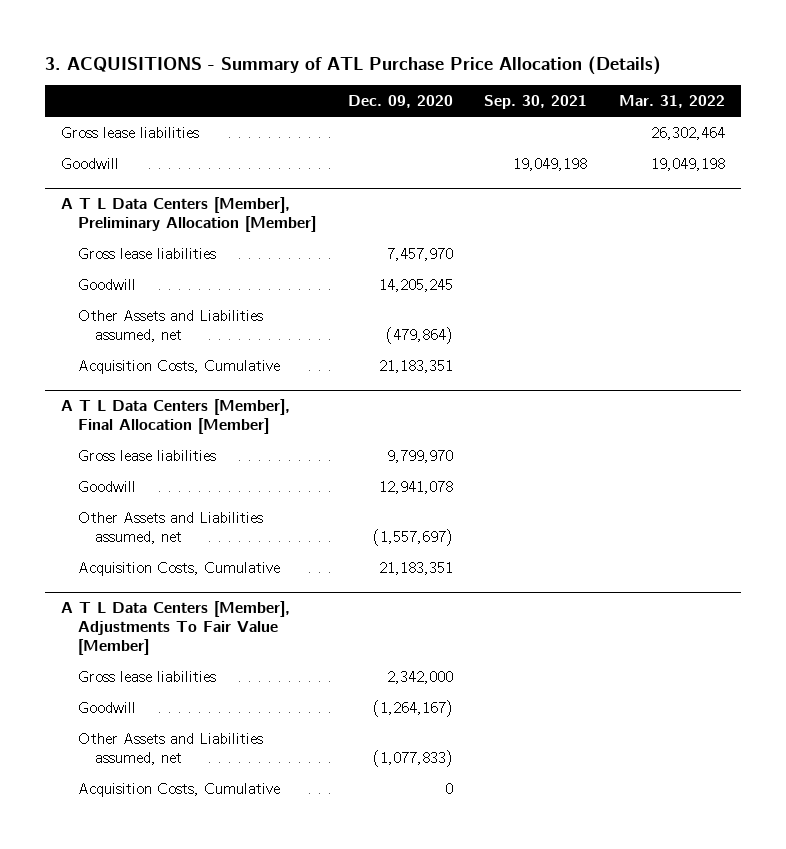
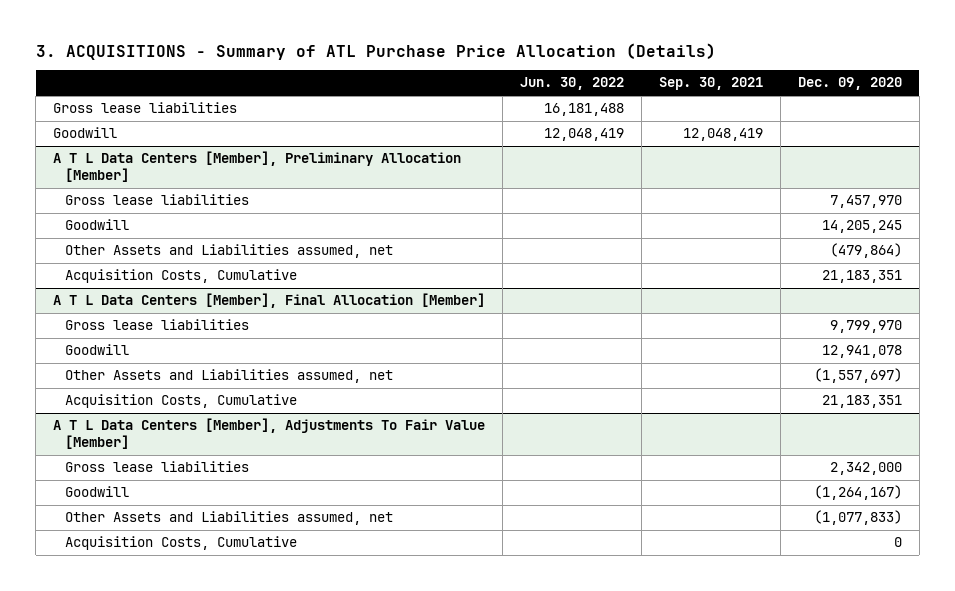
[618,95,725,109] Mar. 31, 2022 -> none
none -> [520,77,625,91] Jun. 30, 2022
[513,157,588,171] 19,049,198 -> [683,128,764,142] 12,048,419

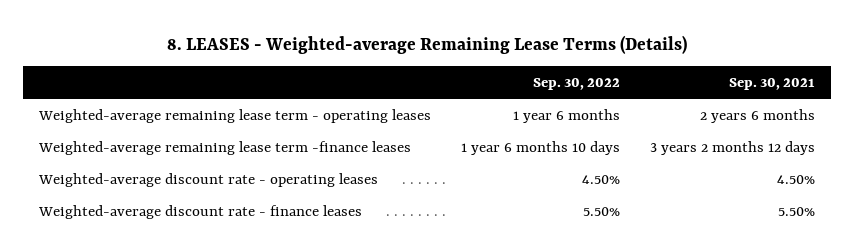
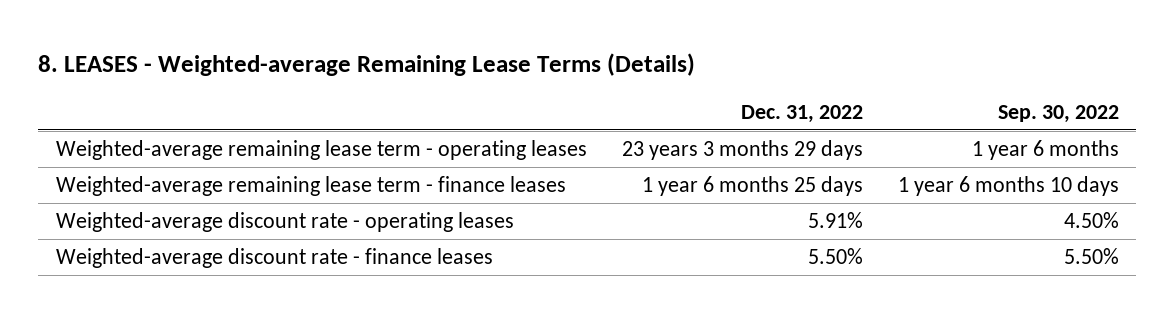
[729,78,816,91] Sep. 30, 2021 -> none
none -> [740,105,863,124] Dec. 31, 2022
[37,140,411,155] Weighted-average remaining lease term -finance leases -> [55,175,566,196] Weighted-average remaining lease term - finance leases

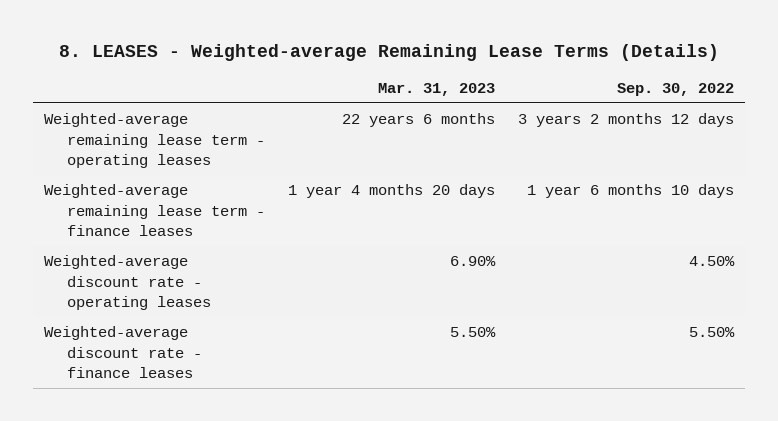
[740,105,863,124] Dec. 31, 2022 -> none
none -> [377,83,495,97] Mar. 31, 2023
[971,139,1119,160] 1 year 6 months -> [517,113,734,128] 3 years 2 months 12 days

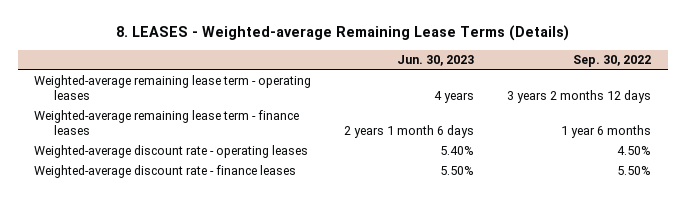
[377,83,495,97] Mar. 31, 2023 -> none
none -> [397,55,475,67] Jun. 30, 2023
[526,184,734,199] 1 year 6 months 10 days -> [561,125,652,139] 1 year 6 months

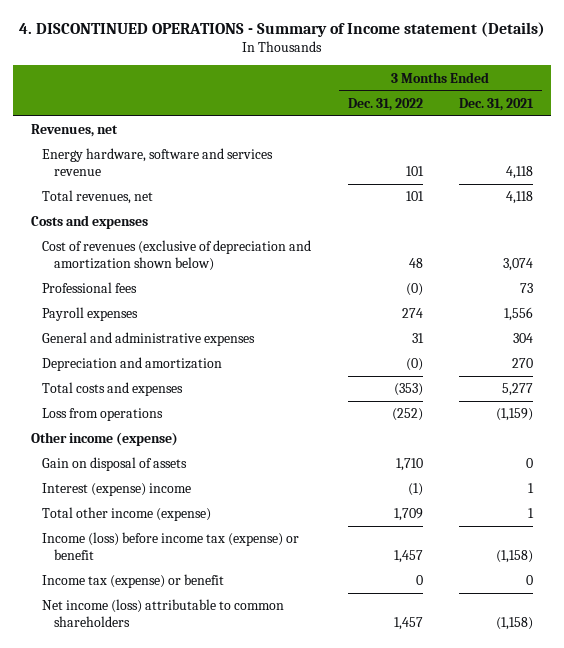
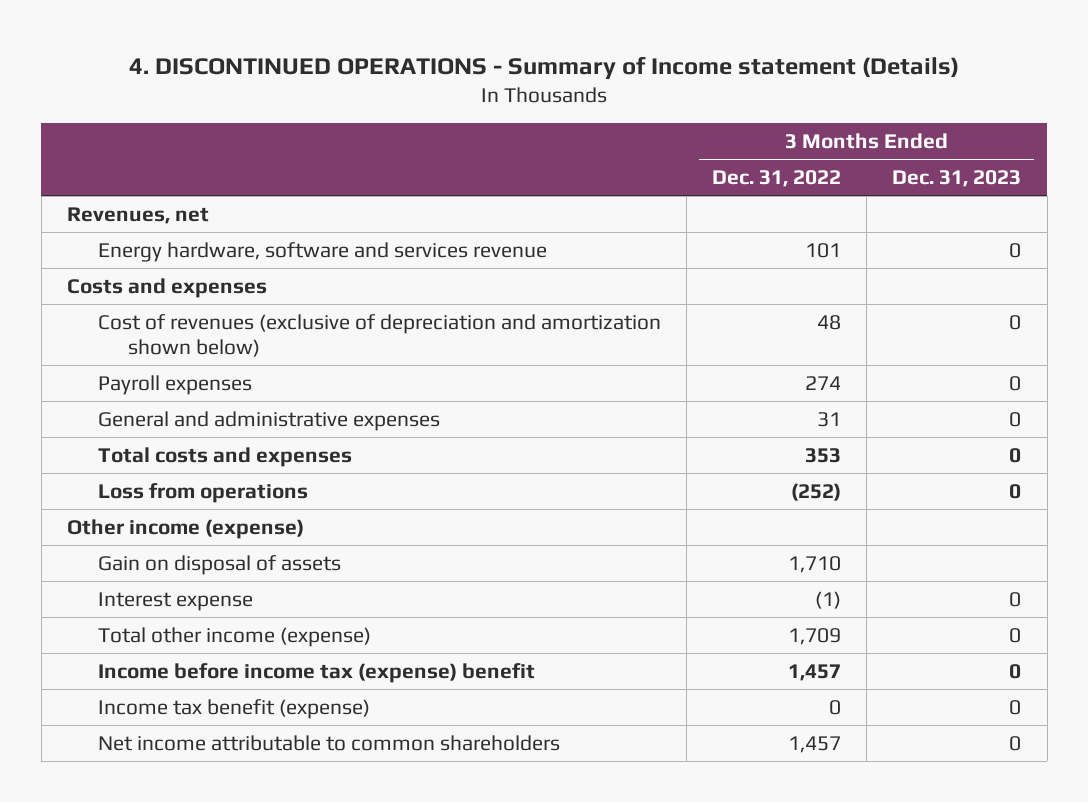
[459,97,535,111] Dec. 31, 2021 -> none
none -> [892,170,1022,188] Dec. 31, 2023
[42,190,154,205] Total revenues, net -> none
[42,282,138,294] Professional fees -> none
[42,357,223,372] Depreciation and amortization -> none
[393,383,423,397] (353) -> [805,447,842,463] 353
[42,483,192,497] Interest (expense) income -> [97,591,253,611] Interest expense
[42,532,300,561] Income (loss) before income tax (expense) or benefit -> [97,662,535,683] Income before income tax (expense) benefit
[42,574,225,589] Income tax (expense) or benefit -> [97,698,370,719] Income tax benefit (expense)
[42,599,285,628] Net income (loss) attributable to common shareholders -> [97,734,560,751] Net income attributable to common shareholders

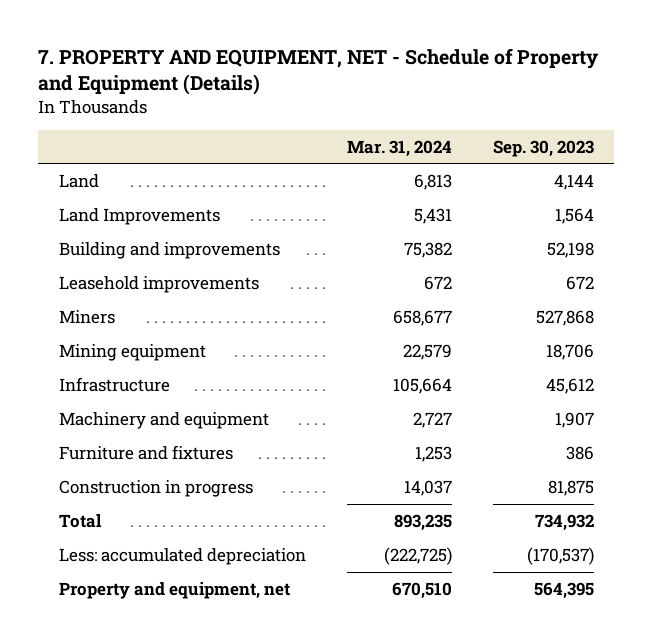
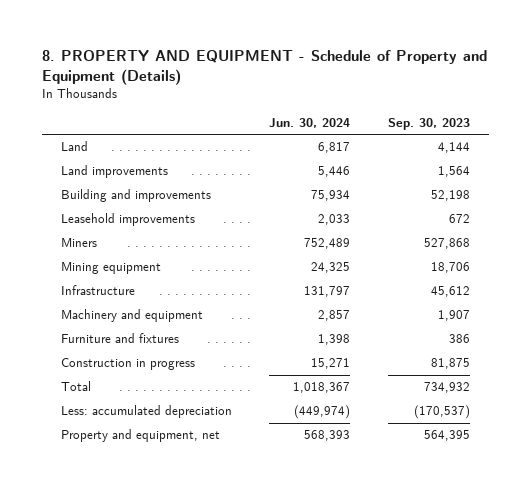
[38,48,600,96] 7. PROPERTY AND EQUIPMENT, NET - Schedule of Property and Equipment (Details) -> [41,50,487,85] 8. PROPERTY AND EQUIPMENT - Schedule of Property and Equipment (Details)
[346,139,452,157] Mar. 31, 2024 -> none
none -> [269,117,351,128] Jun. 30, 2024
[58,207,220,225] Land Improvements -> [60,165,168,179] Land improvements

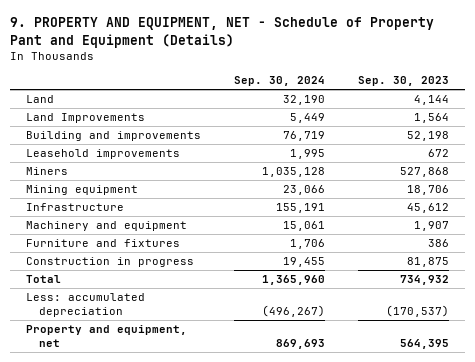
[41,50,487,85] 8. PROPERTY AND EQUIPMENT - Schedule of Property and Equipment (Details) -> [9,17,434,48] 9. PROPERTY AND EQUIPMENT, NET - Schedule of Property Pant and Equipment (Details)
[269,117,351,128] Jun. 30, 2024 -> none
none -> [234,76,326,87] Sep. 30, 2024
[60,165,168,179] Land improvements -> [26,113,146,124] Land Improvements

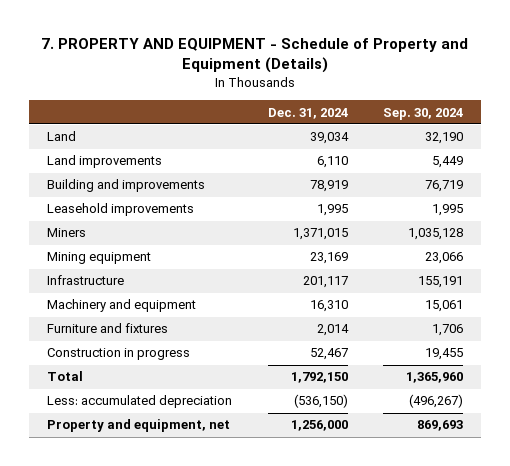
[9,17,434,48] 9. PROPERTY AND EQUIPMENT, NET - Schedule of Property Pant and Equipment (Details) -> [41,38,469,74] 7. PROPERTY AND EQUIPMENT - Schedule of Property and Equipment (Details)
[357,76,449,87] Sep. 30, 2023 -> none
none -> [267,107,348,119] Dec. 31, 2024
[26,113,146,124] Land Improvements -> [46,155,162,169] Land improvements

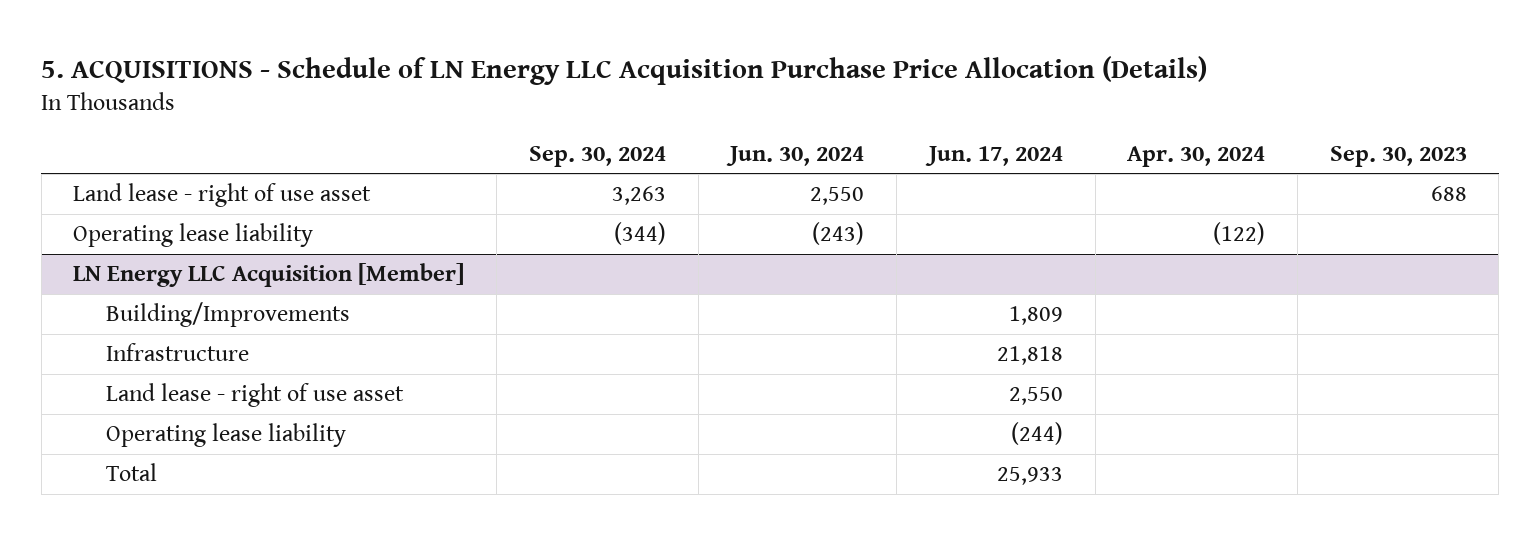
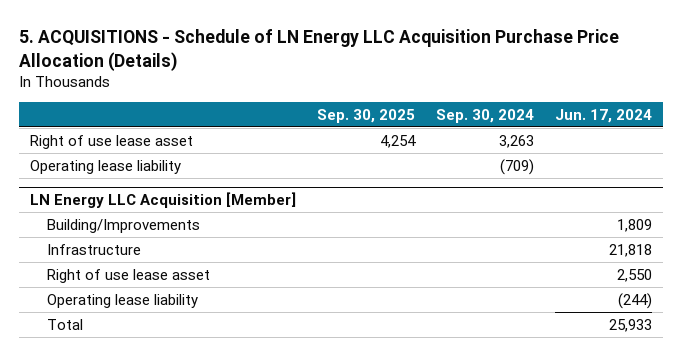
[726,145,865,166] Jun. 30, 2024 -> none
[1127,145,1266,167] Apr. 30, 2024 -> none
[1329,145,1467,167] Sep. 30, 2023 -> none
none -> [317,108,416,123] Sep. 30, 2025
[73,183,372,208] Land lease - right of use asset -> [30,134,194,149] Right of use lease asset
[613,222,666,246] (344) -> [500,158,535,175] (709)
[105,383,404,408] Land lease - right of use asset -> [47,268,211,283] Right of use lease asset

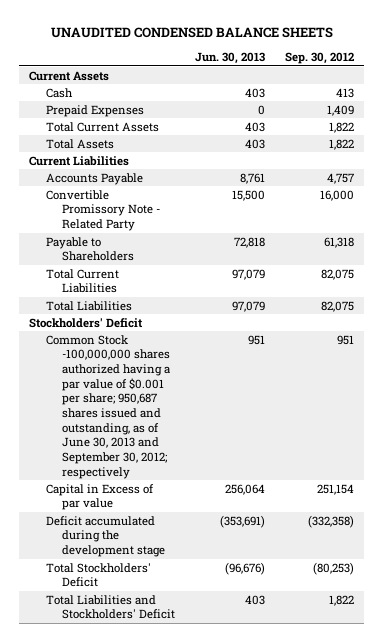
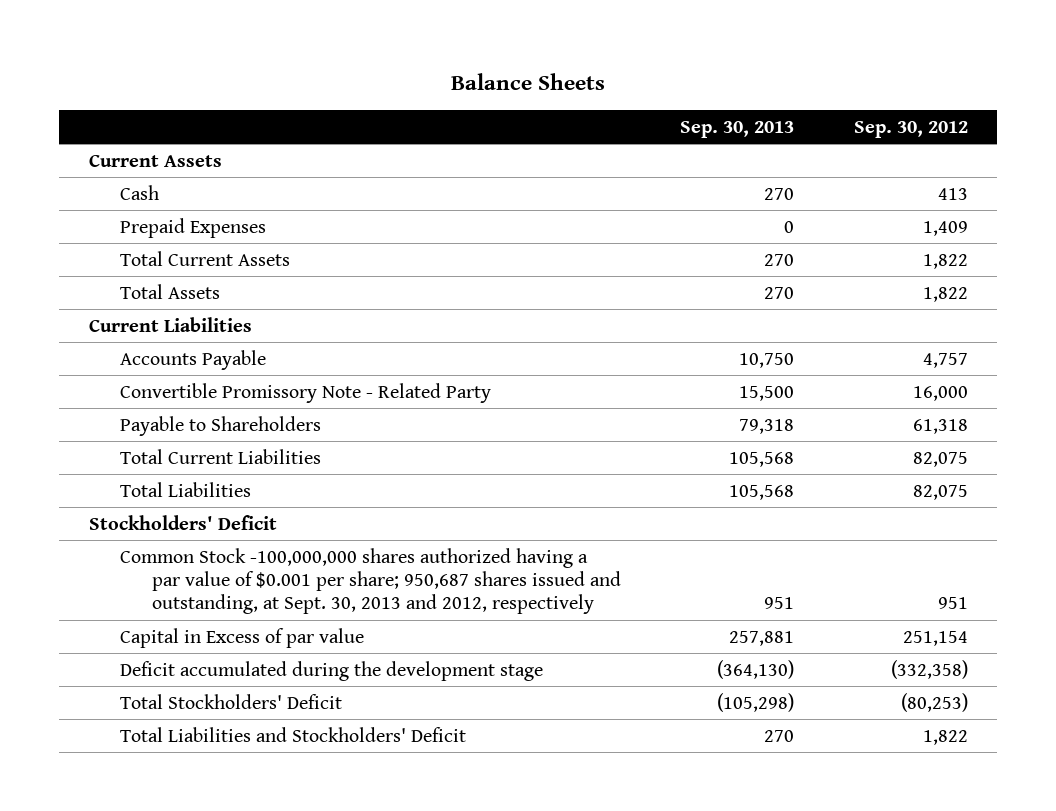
[50,26,333,38] UNAUDITED CONDENSED BALANCE SHEETS -> [451,73,606,91] Balance Sheets
[195,52,266,65] Jun. 30, 2013 -> none
none -> [680,120,795,138] Sep. 30, 2013
[45,334,171,479] Common Stock -100,000,000 shares authorized having a par value of $0.001 per share; 950,687 shares issued and outstanding, as of June 30, 2013 and September 30, 2012; respectively -> [120,547,621,615] Common Stock -100,000,000 shares authorized having a par value of $0.001 per share; 950,687 shares issued and outstanding, at Sept. 30, 2013 and 2012, respectively

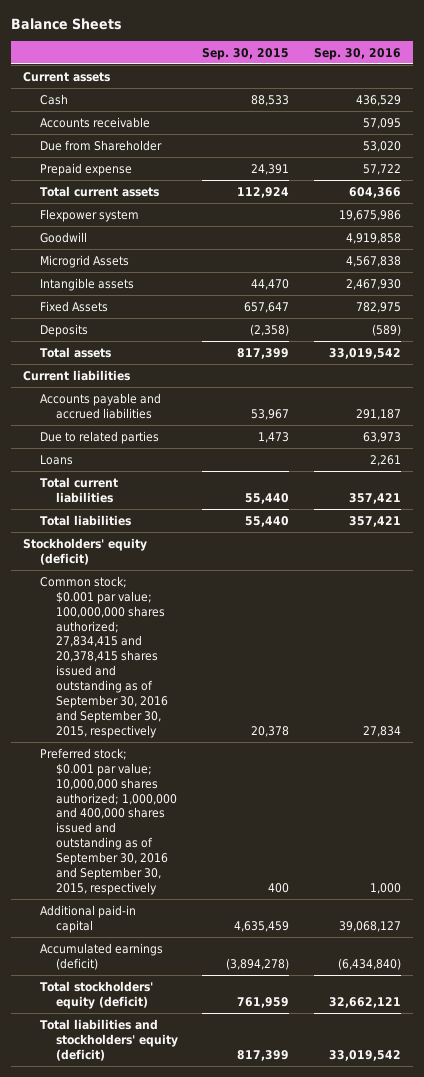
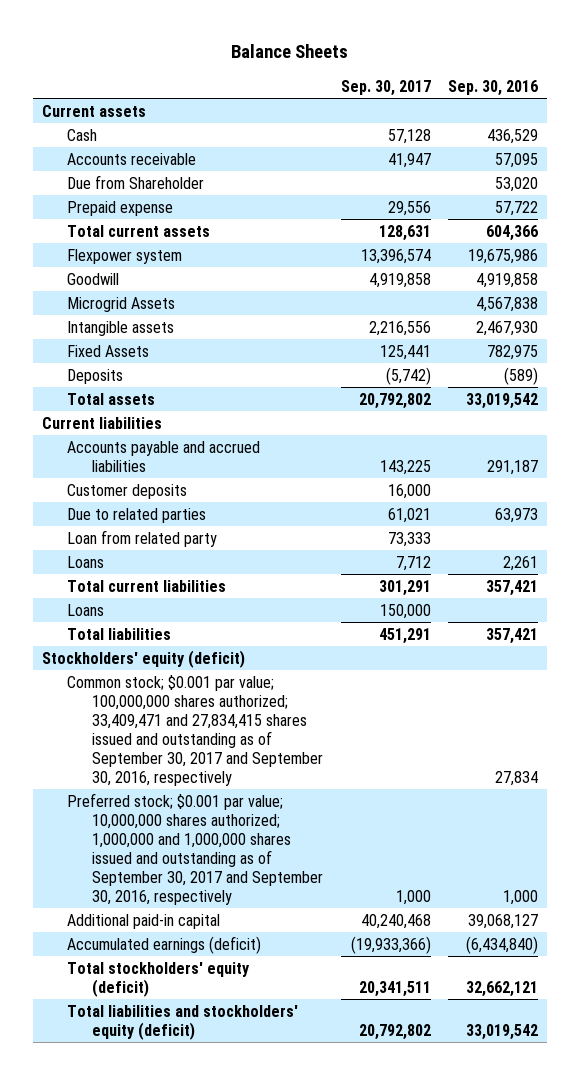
[202,47,290,60] Sep. 30, 2015 -> none
none -> [340,80,431,97] Sep. 30, 2017
none -> [67,483,188,499] Customer deposits
none -> [67,529,218,547] Loan from related party
none -> [67,603,105,616] Loans
[39,575,168,738] Common stock; $0.001 par value; 100,000,000 shares authorized; 27,834,415 and 20,378,415 shares issued and outstanding as of September 30, 2016 and September 30, 2015, respectively -> [67,674,324,786] Common stock; $0.001 par value; 100,000,000 shares authorized; 33,409,471 and 27,834,415 shares issued and outstanding as of September 30, 2017 and September 30, 2016, respectively
[39,747,177,896] Preferred stock; $0.001 par value; 10,000,000 shares authorized; 1,000,000 and 400,000 shares issued and outstanding as of September 30, 2016 and September 30, 2015, respectively -> [67,792,324,905] Preferred stock; $0.001 par value; 10,000,000 shares authorized; 1,000,000 and 1,000,000 shares issued and outstanding as of September 30, 2017 and September 30, 2016, respectively

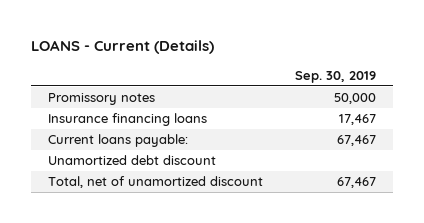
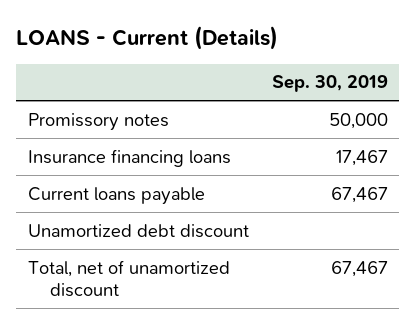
[47,134,188,148] Current loans payable: -> [27,186,205,205] Current loans payable

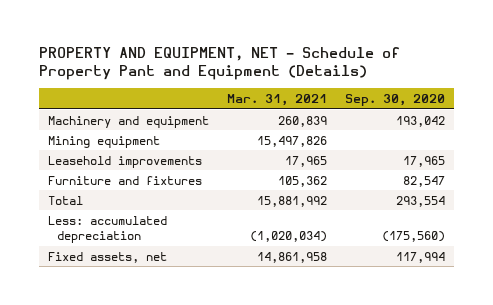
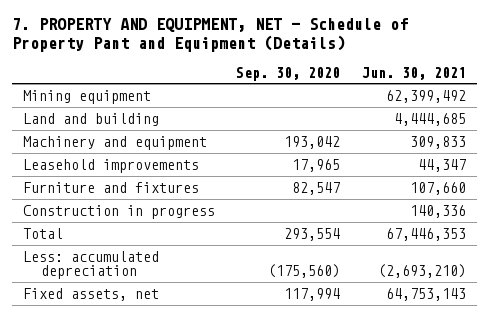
[39,46,401,81] PROPERTY AND EQUIPMENT, NET - Schedule of Property Pant and Equipment (Details) -> [11,18,408,52] 7. PROPERTY AND EQUIPMENT, NET - Schedule of Property Pant and Equipment (Details)
[227,93,328,106] Mar. 31, 2021 -> none
none -> [361,66,466,80] Jun. 30, 2021
none -> [22,112,159,126] Land and building
[48,115,210,128] Machinery and equipment -> [22,135,207,150] Machinery and equipment
none -> [22,204,215,219] Construction in progress

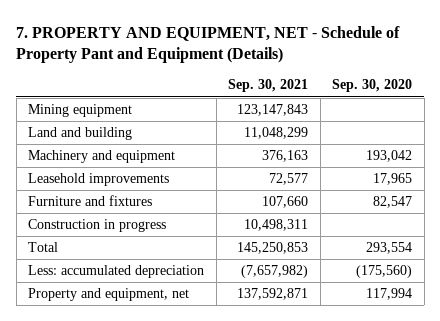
[361,66,466,80] Jun. 30, 2021 -> none
none -> [228,79,309,93] Sep. 30, 2021
[22,287,159,301] Fixed assets, net -> [28,288,190,302] Property and equipment, net

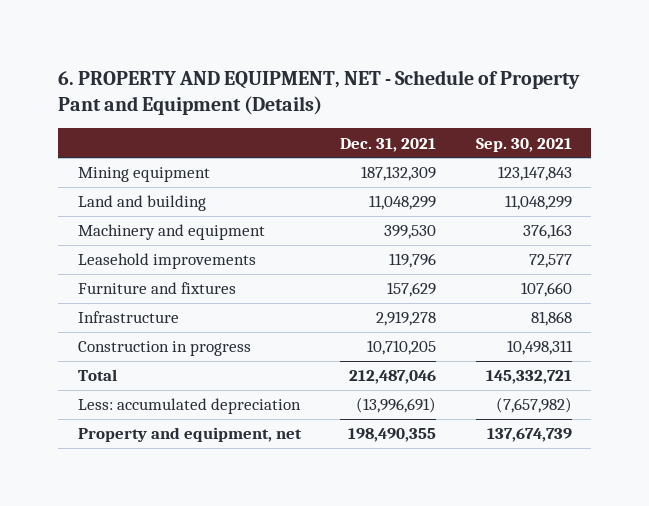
[16,25,401,64] 7. PROPERTY AND EQUIPMENT, NET - Schedule of Property Pant and Equipment (Details) -> [58,69,581,116] 6. PROPERTY AND EQUIPMENT, NET - Schedule of Property Pant and Equipment (Details)
[332,79,413,93] Sep. 30, 2020 -> none
none -> [340,137,437,152] Dec. 31, 2021
none -> [77,311,179,324] Infrastructure
[237,242,309,255] 145,250,853 -> [485,370,572,385] 145,332,721
[237,288,309,301] 137,592,871 -> [486,428,572,443] 137,674,739

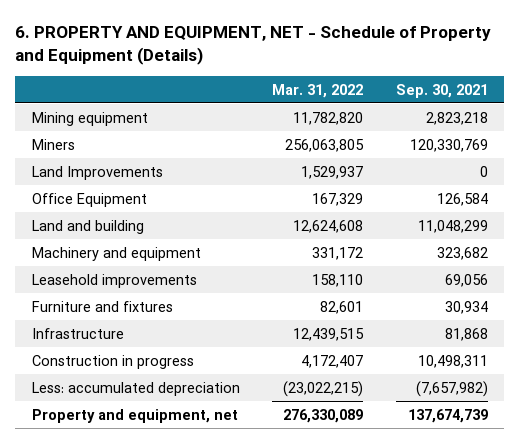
[58,69,581,116] 6. PROPERTY AND EQUIPMENT, NET - Schedule of Property Pant and Equipment (Details) -> [15,26,492,66] 6. PROPERTY AND EQUIPMENT, NET - Schedule of Property and Equipment (Details)
[340,137,437,152] Dec. 31, 2021 -> none
none -> [272,83,364,98] Mar. 31, 2022
[497,166,572,182] 123,147,843 -> [425,111,488,125] 2,823,218
none -> [31,138,75,150] Miners
none -> [31,165,163,180] Land Improvements
none -> [31,192,147,207] Office Equipment
[522,224,572,240] 376,163 -> [436,246,488,260] 323,682
[528,254,572,269] 72,577 -> [444,273,488,287] 69,056
[520,282,572,298] 107,660 -> [444,300,488,314] 30,934
[77,369,117,382] Total -> none

